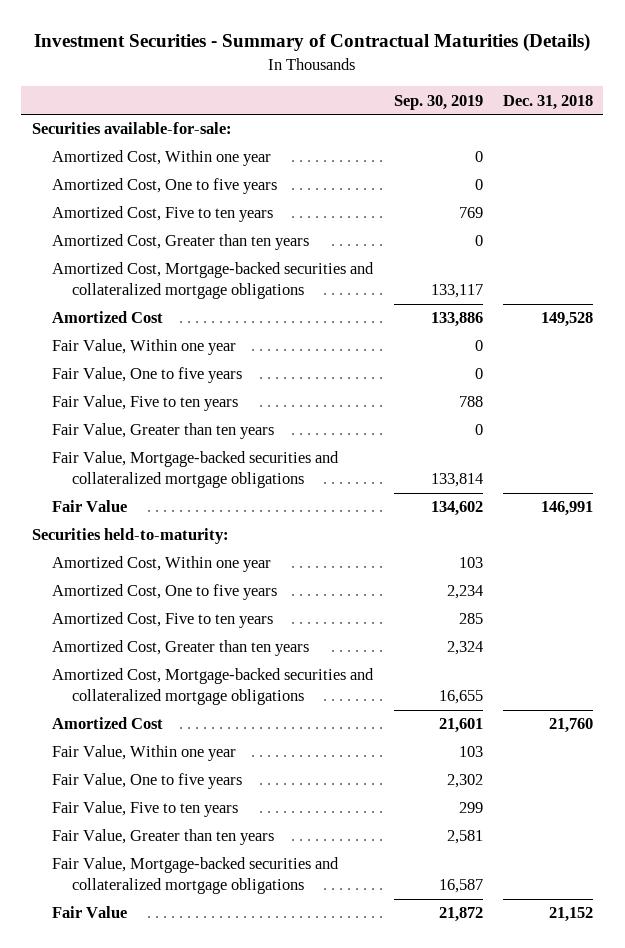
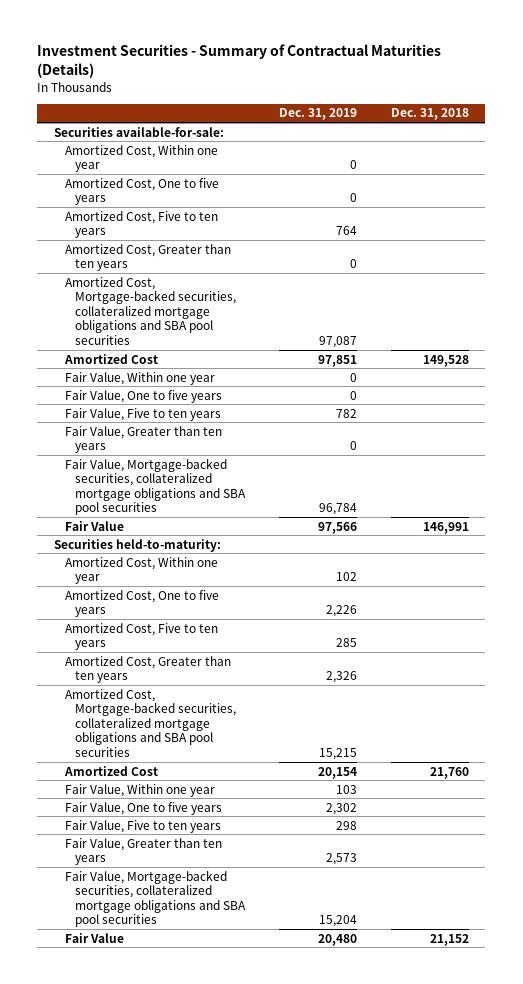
[393,94,483,110] Sep. 30, 2019 -> none
none -> [279,108,358,121] Dec. 31, 2019
[51,262,374,300] Amortized Cost, Mortgage-backed securities and collateralized mortgage obligations -> [64,276,237,345] Amortized Cost, Mortgage-backed securities, collateralized mortgage obligations and SBA pool securities
[51,451,339,489] Fair Value, Mortgage-backed securities and collateralized mortgage obligations -> [64,457,247,516] Fair Value, Mortgage-backed securities, collateralized mortgage obligations and SBA pool securities
[51,668,374,706] Amortized Cost, Mortgage-backed securities and collateralized mortgage obligations -> [64,688,237,757] Amortized Cost, Mortgage-backed securities, collateralized mortgage obligations and SBA pool securities
[51,857,339,895] Fair Value, Mortgage-backed securities and collateralized mortgage obligations -> [64,869,247,928] Fair Value, Mortgage-backed securities, collateralized mortgage obligations and SBA pool securities

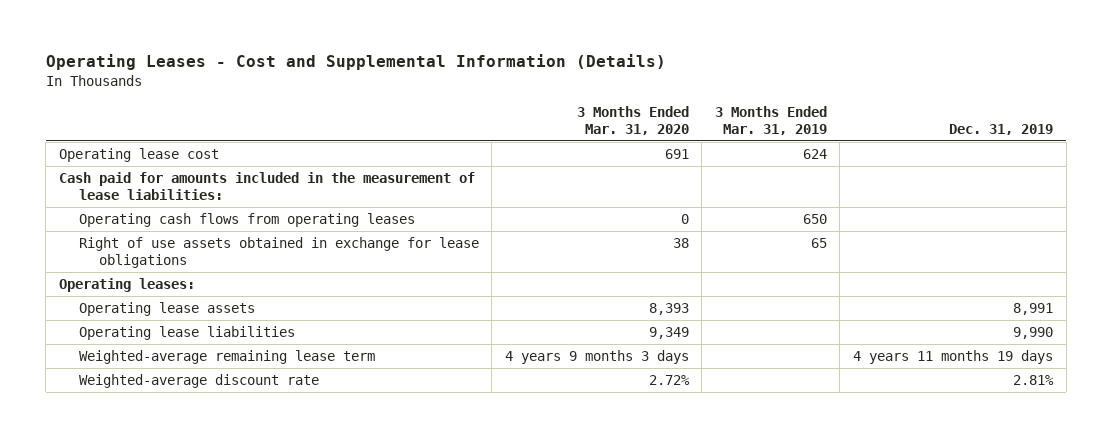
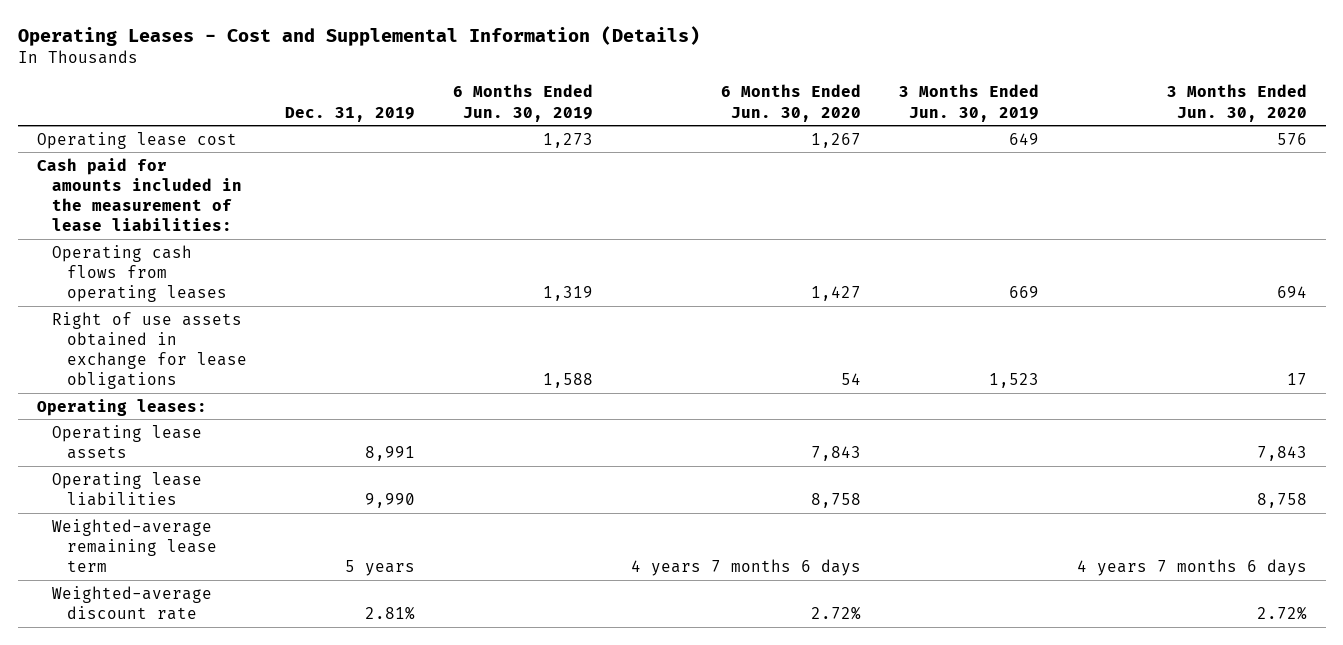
[576,106,689,135] 3 Months Ended Mar. 31, 2020 -> none
[714,106,827,135] 3 Months Ended Mar. 31, 2019 -> none
none -> [452,84,593,122] 6 Months Ended Jun. 30, 2019
none -> [720,84,861,122] 6 Months Ended Jun. 30, 2020
none -> [898,84,1039,122] 3 Months Ended Jun. 30, 2019
none -> [1166,84,1307,122] 3 Months Ended Jun. 30, 2020
[852,350,1053,365] 4 years 11 months 19 days -> [344,560,415,577] 5 years

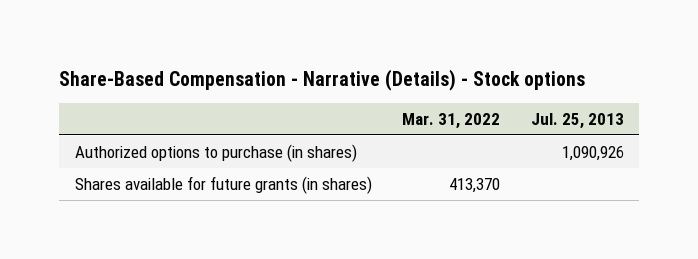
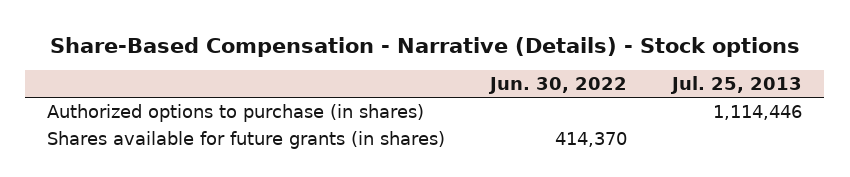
[402,112,501,129] Mar. 31, 2022 -> none
none -> [488,77,628,95] Jun. 30, 2022
[561,146,624,162] 1,090,926 -> [713,104,803,120] 1,114,446

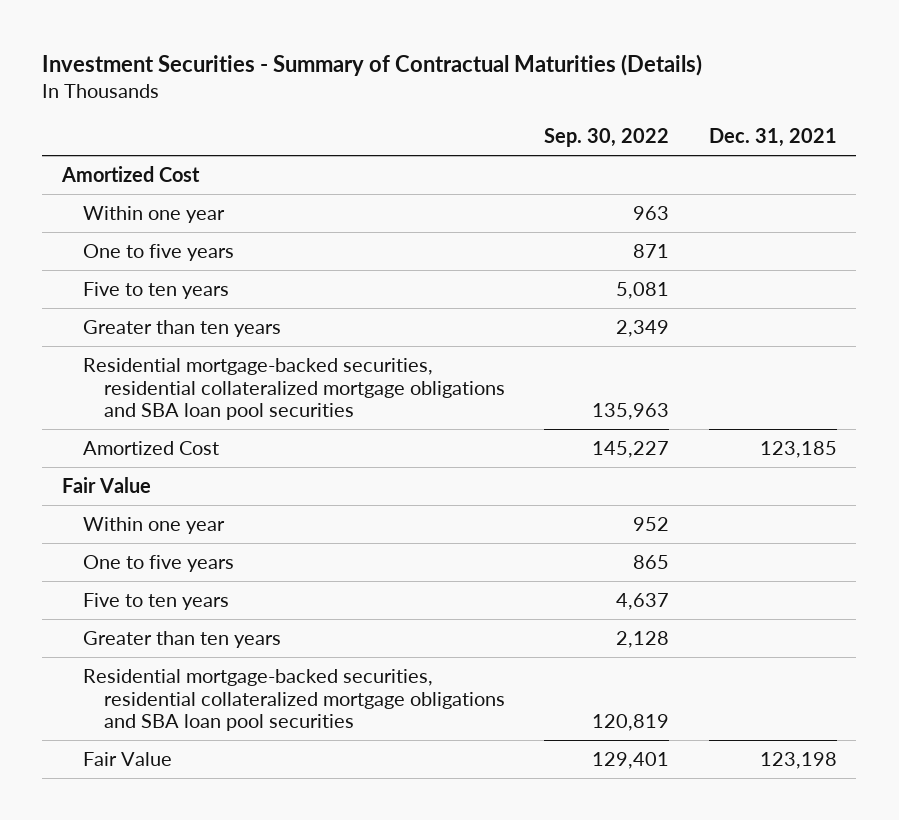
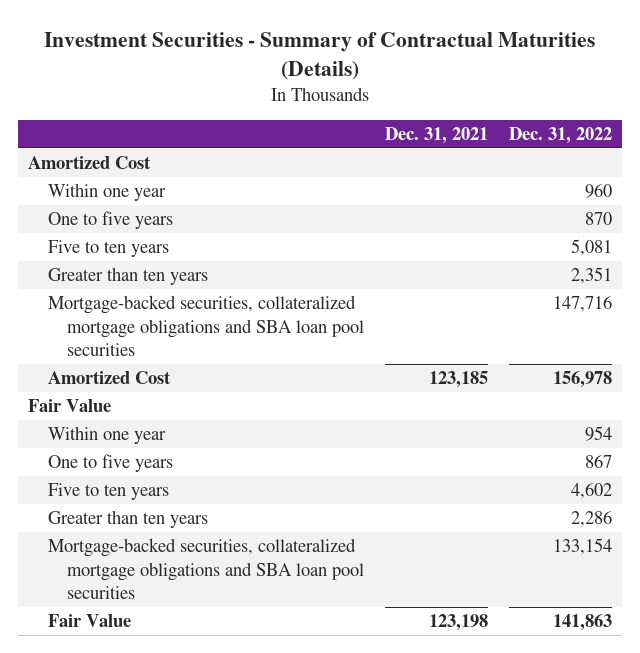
[544,128,670,148] Sep. 30, 2022 -> none
none -> [508,127,612,145] Dec. 31, 2022
[82,357,505,421] Residential mortgage-backed securities, residential collateralized mortgage obligations and SBA loan pool securities -> [47,295,364,357] Mortgage-backed securities, collateralized mortgage obligations and SBA loan pool securities
[82,668,505,732] Residential mortgage-backed securities, residential collateralized mortgage obligations and SBA loan pool securities -> [47,538,364,600] Mortgage-backed securities, collateralized mortgage obligations and SBA loan pool securities

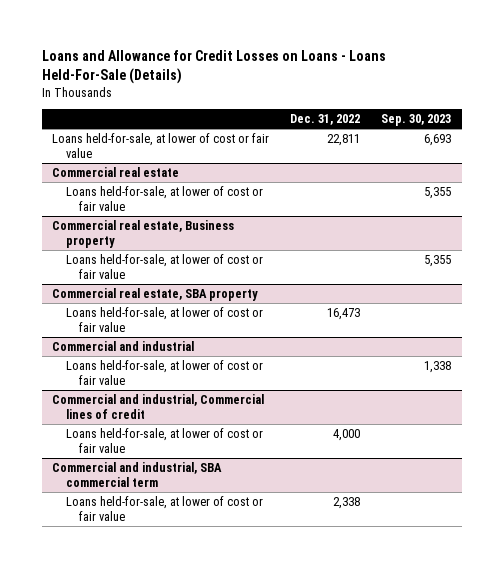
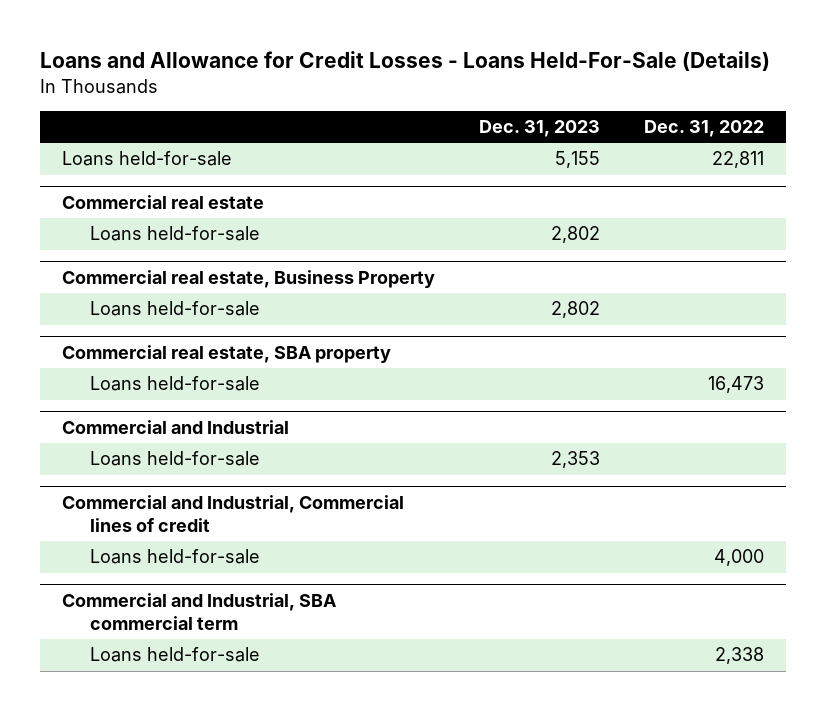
[41,49,386,85] Loans and Allowance for Credit Losses on Loans - Loans Held-For-Sale (Details) -> [39,51,770,72] Loans and Allowance for Credit Losses - Loans Held-For-Sale (Details)
[381,114,452,127] Sep. 30, 2023 -> none
none -> [478,120,600,138] Dec. 31, 2023
[52,132,270,158] Loans held-for-sale, at lower of cost or fair value -> [61,151,232,167] Loans held-for-sale
[65,185,263,211] Loans held-for-sale, at lower of cost or fair value -> [90,226,261,242] Loans held-for-sale
[52,219,235,248] Commercial real estate, Business property -> [61,270,435,289] Commercial real estate, Business Property
[65,253,263,279] Loans held-for-sale, at lower of cost or fair value -> [90,301,261,317] Loans held-for-sale
[65,306,263,332] Loans held-for-sale, at lower of cost or fair value -> [90,376,261,392] Loans held-for-sale
[52,340,195,351] Commercial and industrial -> [61,420,289,435] Commercial and Industrial
[65,359,263,385] Loans held-for-sale, at lower of cost or fair value -> [90,451,261,467] Loans held-for-sale
[52,393,265,419] Commercial and industrial, Commercial lines of credit -> [61,495,404,533] Commercial and Industrial, Commercial lines of credit
[65,427,263,453] Loans held-for-sale, at lower of cost or fair value -> [90,549,261,565] Loans held-for-sale
[52,461,223,487] Commercial and industrial, SBA commercial term -> [61,593,336,631] Commercial and Industrial, SBA commercial term
[65,495,263,521] Loans held-for-sale, at lower of cost or fair value -> [90,647,261,663] Loans held-for-sale

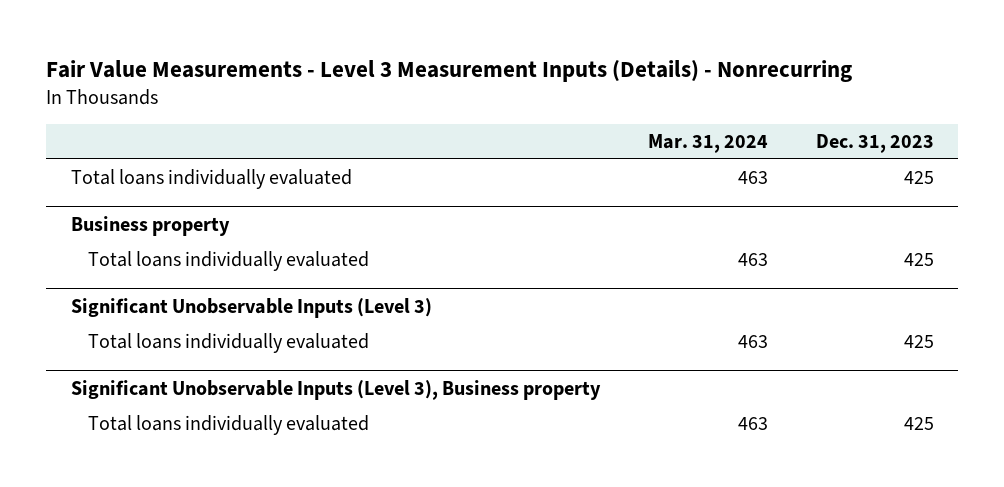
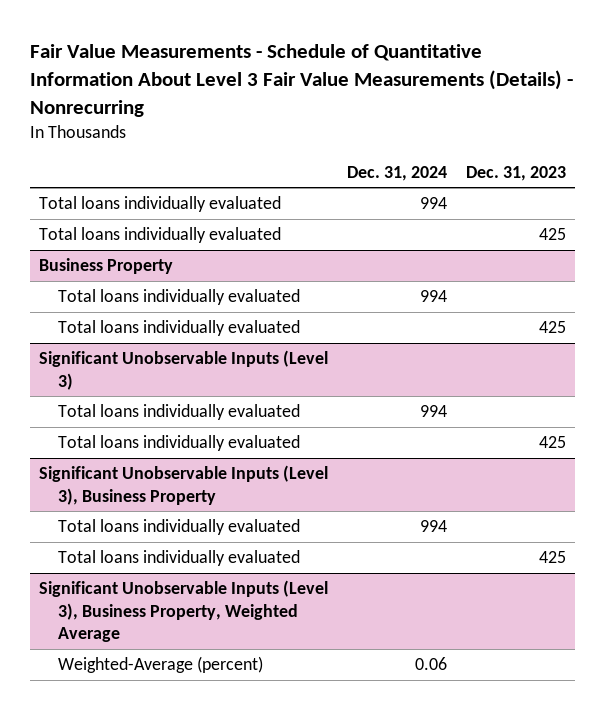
[46,60,853,83] Fair Value Measurements - Level 3 Measurement Inputs (Details) - Nonrecurring -> [29,43,573,117] Fair Value Measurements - Schedule of Quantitative Information About Level 3 Fair Value Measurements (Details) - Nonrecurring
[647,133,768,153] Mar. 31, 2024 -> none
none -> [346,165,447,181] Dec. 31, 2024
none -> [39,196,282,213] Total loans individually evaluated
[70,215,230,236] Business property -> [39,258,174,275] Business Property
none -> [57,289,300,306] Total loans individually evaluated
none -> [57,404,300,421] Total loans individually evaluated
[70,379,601,400] Significant Unobservable Inputs (Level 3), Business property -> [39,465,329,505] Significant Unobservable Inputs (Level 3), Business Property
none -> [57,519,300,536] Total loans individually evaluated
none -> [39,580,329,643] Significant Unobservable Inputs (Level 3), Business Property, Weighted Average
none -> [57,656,263,674] Weighted-Average (percent)

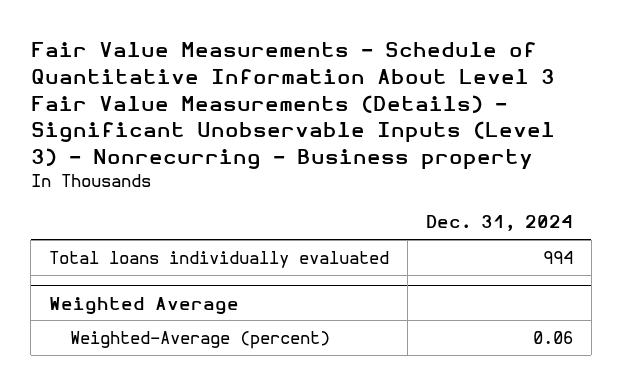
[29,43,573,117] Fair Value Measurements - Schedule of Quantitative Information About Level 3 Fair Value Measurements (Details) - Nonrecurring -> [30,42,555,171] Fair Value Measurements - Schedule of Quantitative Information About Level 3 Fair Value Measurements (Details) - Significant Unobservable Inputs (Level 3) - Nonrecurring - Business property
[465,165,566,181] Dec. 31, 2023 -> none
[39,227,282,244] Total loans individually evaluated -> none
[39,258,174,275] Business Property -> none
[57,289,300,306] Total loans individually evaluated -> none
[57,320,300,337] Total loans individually evaluated -> none
[57,404,300,421] Total loans individually evaluated -> none
[57,435,300,452] Total loans individually evaluated -> none
[39,465,329,505] Significant Unobservable Inputs (Level 3), Business Property -> none
[57,519,300,536] Total loans individually evaluated -> none
[57,550,300,567] Total loans individually evaluated -> none
[39,580,329,643] Significant Unobservable Inputs (Level 3), Business Property, Weighted Average -> none
[57,656,263,674] Weighted-Average (percent) -> none
[39,350,329,390] Significant Unobservable Inputs (Level 3) -> [49,296,240,315] Weighted Average
none -> [70,330,331,349] Weighted-Average (percent)

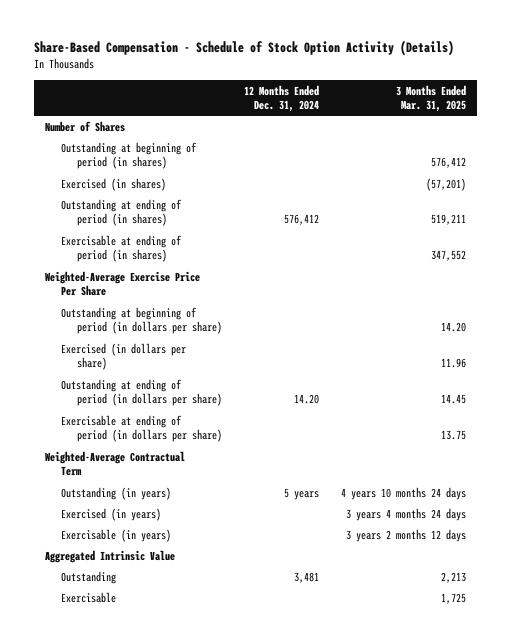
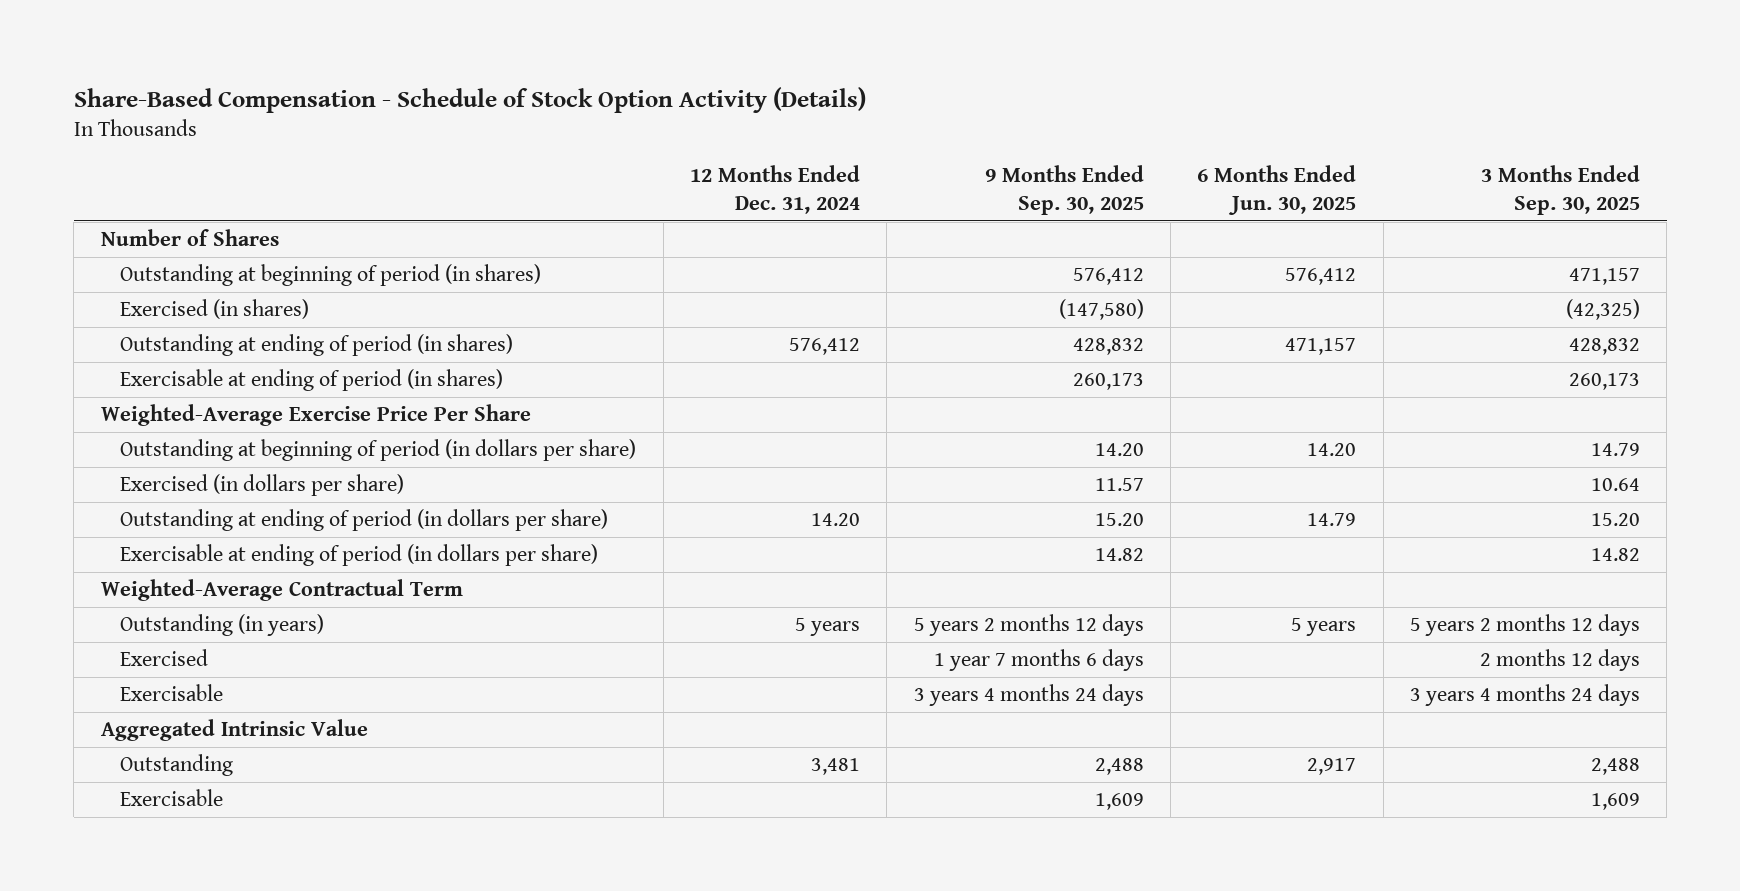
[395,84,466,112] 3 Months Ended Mar. 31, 2025 -> none
none -> [984,165,1144,216] 9 Months Ended Sep. 30, 2025
none -> [1197,165,1357,216] 6 Months Ended Jun. 30, 2025
none -> [1480,165,1640,216] 3 Months Ended Sep. 30, 2025
[60,507,161,521] Exercised (in years) -> [120,649,209,667] Exercised
[60,528,171,542] Exercisable (in years) -> [120,684,224,702] Exercisable

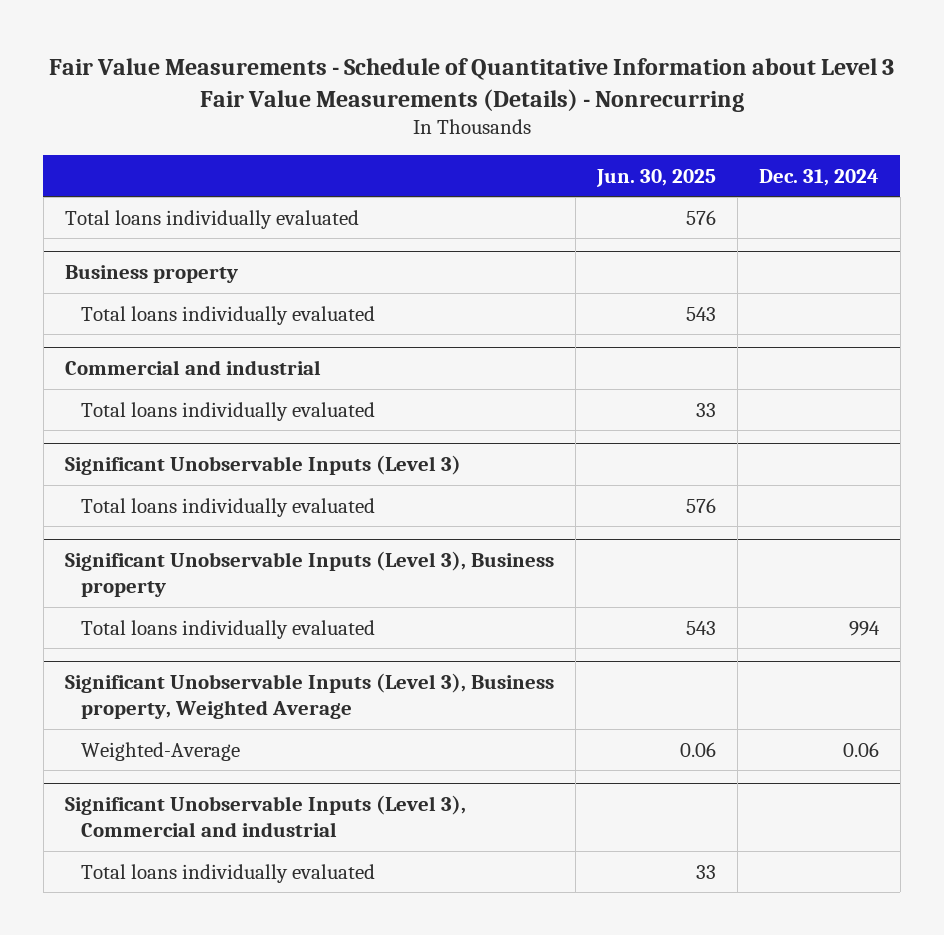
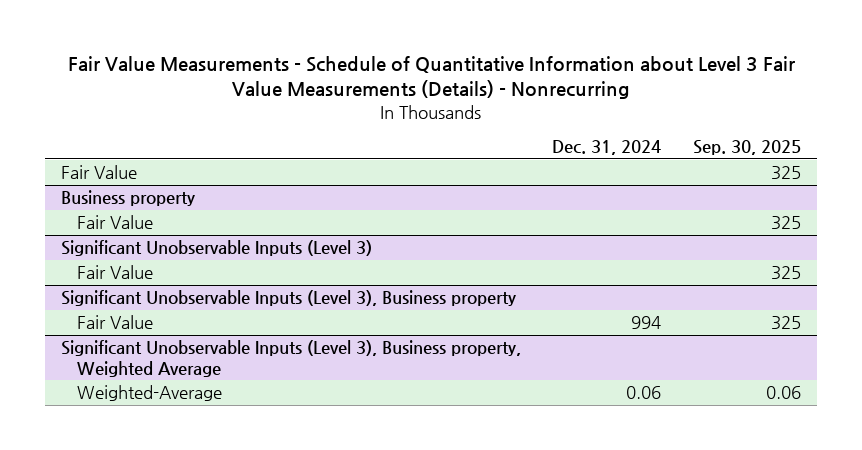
[595,168,716,187] Jun. 30, 2025 -> none
none -> [693,140,802,156] Sep. 30, 2025
[64,209,359,229] Total loans individually evaluated -> [60,165,137,180] Fair Value
[64,359,321,375] Commercial and industrial -> none
[81,401,376,421] Total loans individually evaluated -> none
[81,305,376,325] Total loans individually evaluated -> [76,215,153,230] Fair Value
[81,497,376,517] Total loans individually evaluated -> [76,265,153,280] Fair Value
[81,619,376,639] Total loans individually evaluated -> [76,315,153,330] Fair Value
[64,794,466,837] Significant Unobservable Inputs (Level 3), Commercial and industrial -> none
[81,863,376,883] Total loans individually evaluated -> none

